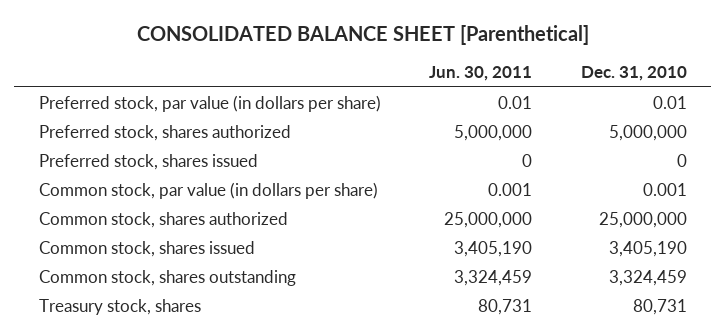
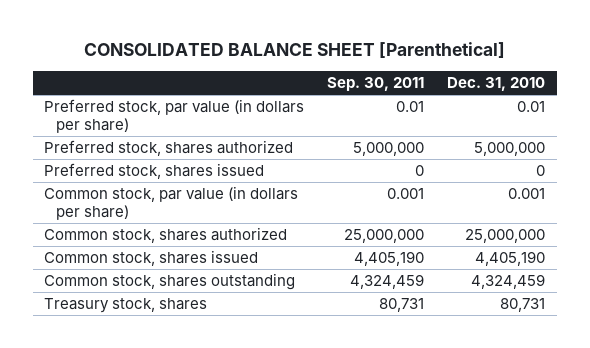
[429,66,533,82] Jun. 30, 2011 -> none
none -> [327,77,425,92] Sep. 30, 2011
[608,240,687,257] 3,405,190 -> [475,250,546,266] 4,405,190
[608,269,687,286] 3,324,459 -> [471,273,546,289] 4,324,459

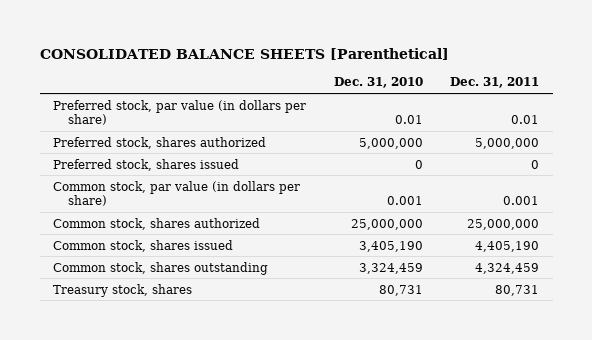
[83,42,505,59] CONSOLIDATED BALANCE SHEET [Parenthetical] -> [39,47,449,60] CONSOLIDATED BALANCE SHEETS [Parenthetical]
[327,77,425,92] Sep. 30, 2011 -> none
none -> [449,77,539,89] Dec. 31, 2011
[475,250,546,266] 4,405,190 -> [358,240,423,252] 3,405,190
[471,273,546,289] 4,324,459 -> [358,262,423,274] 3,324,459

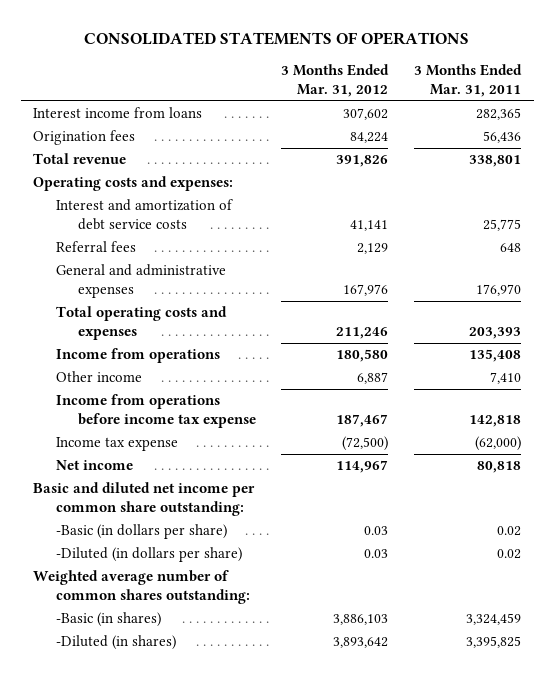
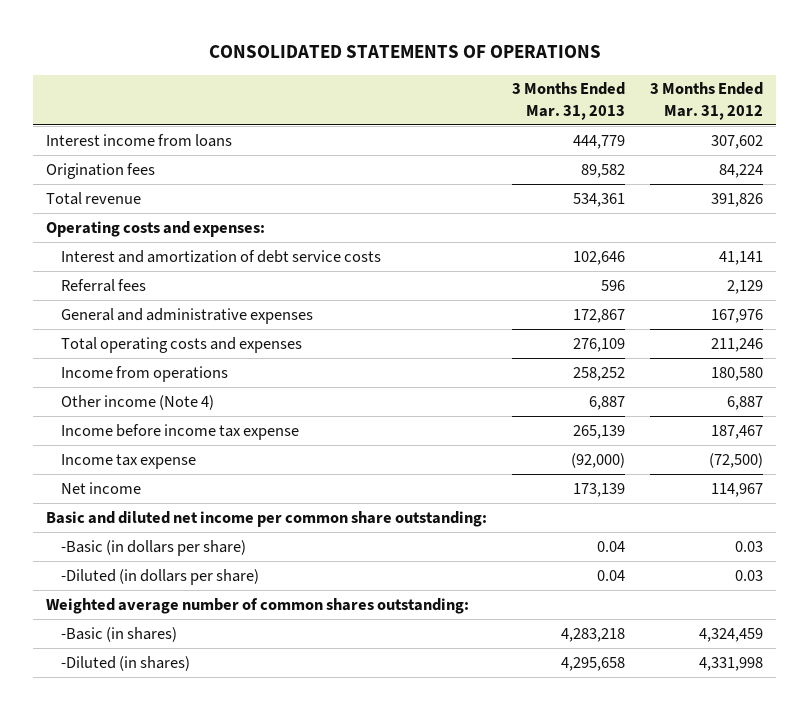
[413,64,522,98] 3 Months Ended Mar. 31, 2011 -> none
none -> [512,82,626,120] 3 Months Ended Mar. 31, 2013
[55,371,142,383] Other income -> [60,394,214,410] Other income (Note 4)
[55,394,257,429] Income from operations before income tax expense -> [60,423,299,440] Income before income tax expense
[333,614,389,626] 3,886,103 -> [699,627,764,642] 4,324,459
[333,637,389,649] 3,893,642 -> [699,656,764,671] 4,331,998

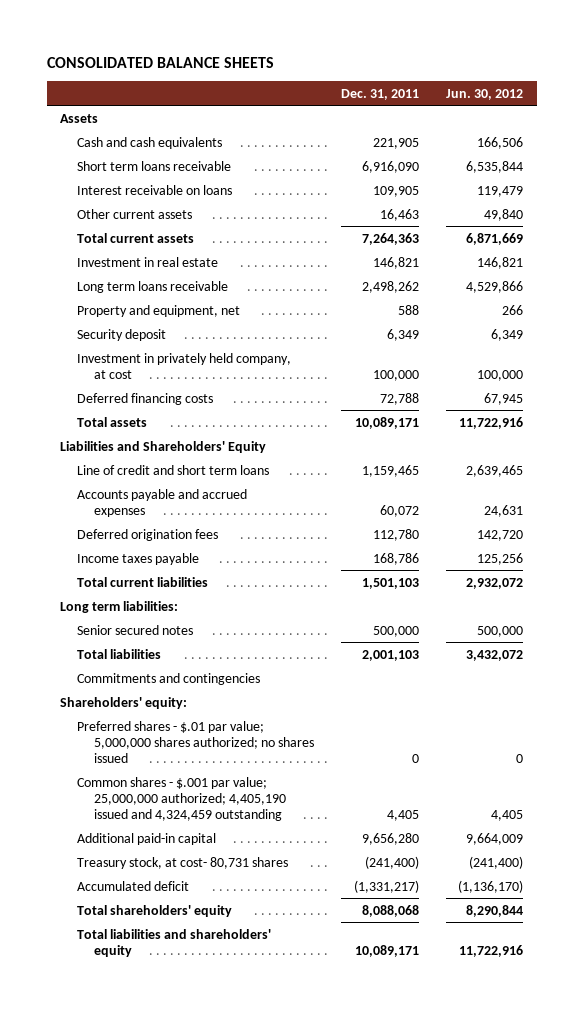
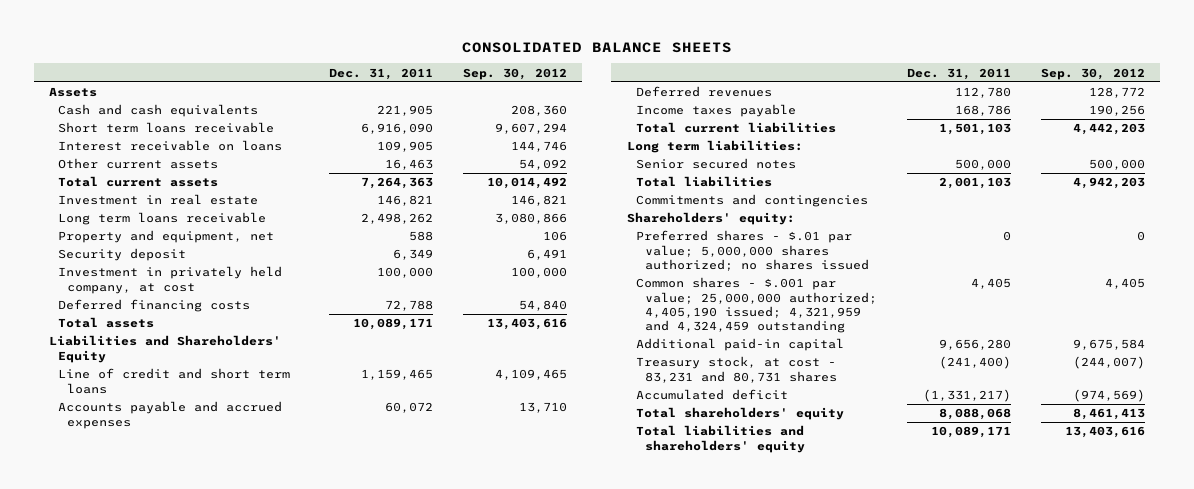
[446,88,524,100] Jun. 30, 2012 -> none
none -> [463,67,568,80] Sep. 30, 2012
[77,528,219,541] Deferred origination fees -> [635,86,772,98] Deferred revenues
[77,776,287,821] Common shares - $.001 par value; 25,000,000 authorized; 4,405,190 issued and 4,324,459 outstanding -> [635,277,877,334] Common shares - $.001 par value; 25,000,000 authorized; 4,405,190 issued; 4,321,959 and 4,324,459 outstanding
[77,856,289,869] Treasury stock, at cost- 80,731 shares -> [635,356,837,383] Treasury stock, at cost - 83,231 and 80,731 shares

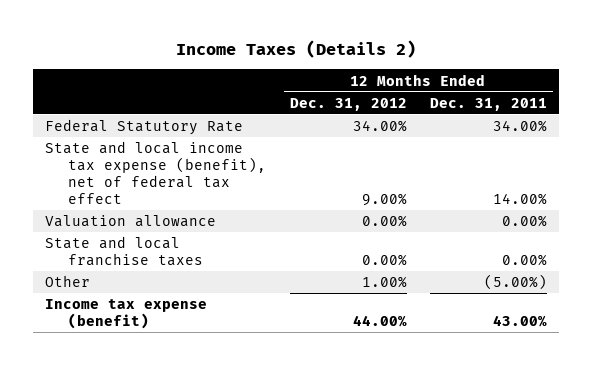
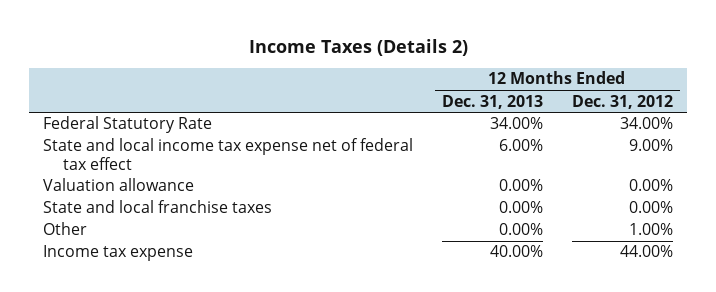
[430,97,548,111] Dec. 31, 2011 -> none
none -> [441,94,543,109] Dec. 31, 2013
[45,141,266,205] State and local income tax expense (benefit), net of federal tax effect -> [43,138,414,170] State and local income tax expense net of federal tax effect
[45,299,208,330] Income tax expense (benefit) -> [43,245,194,262] Income tax expense

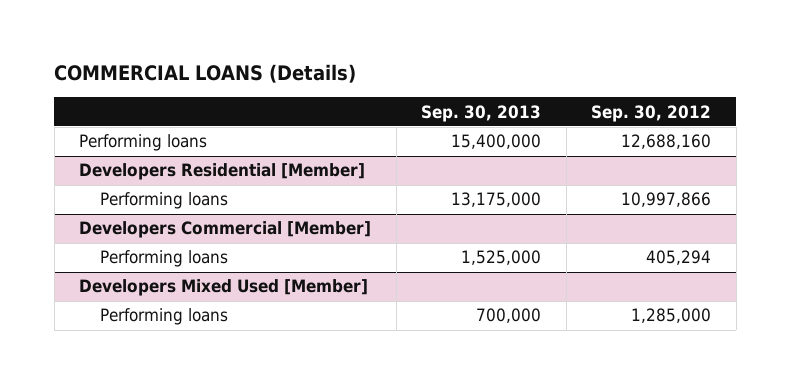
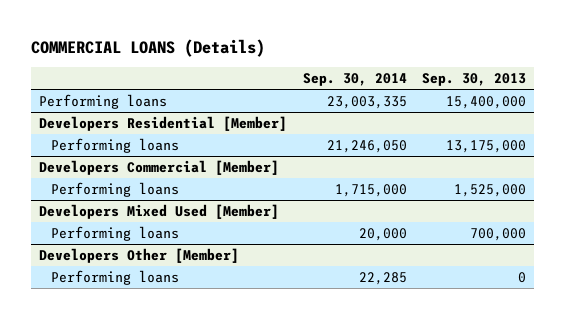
[591,104,712,122] Sep. 30, 2012 -> none
none -> [302,73,407,87] Sep. 30, 2014
none -> [38,247,239,263] Developers Other [Member]
none -> [50,269,179,285] Performing loans

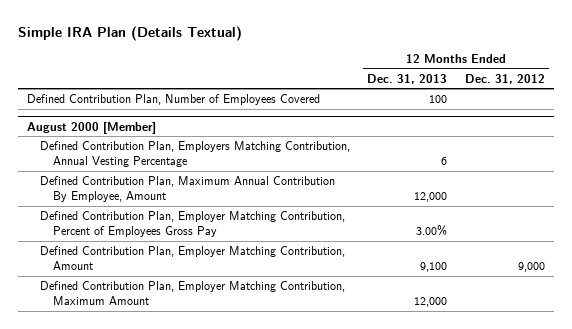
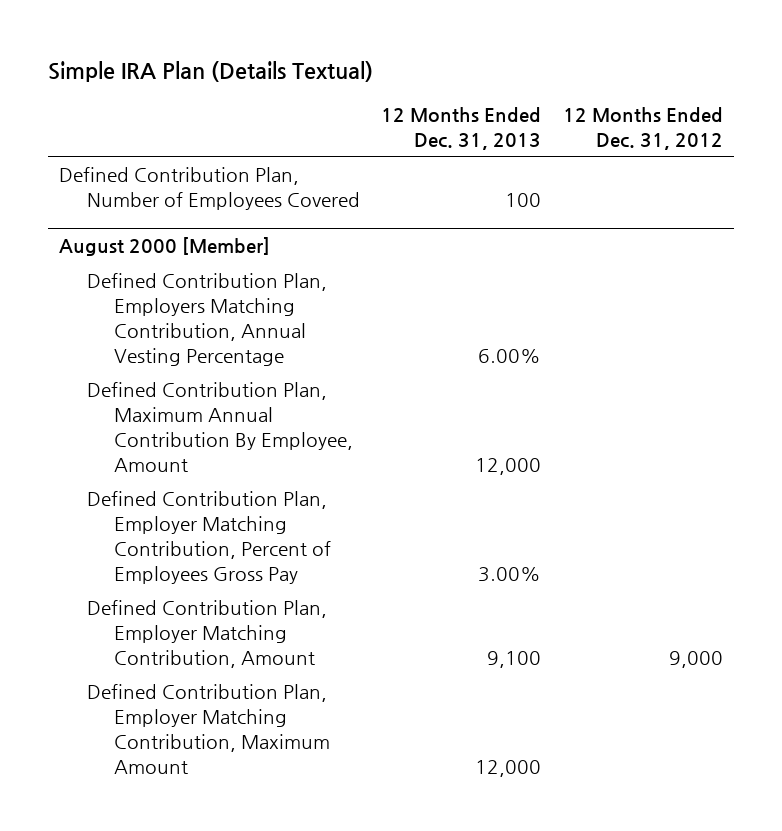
[441,157,448,166] 6 -> [478,348,542,363] 6.00%

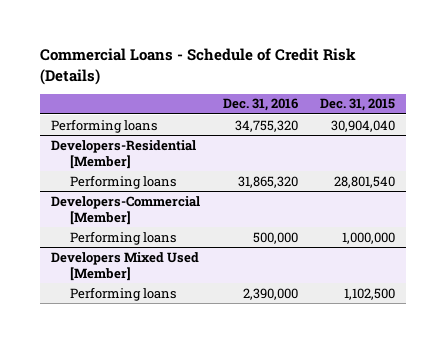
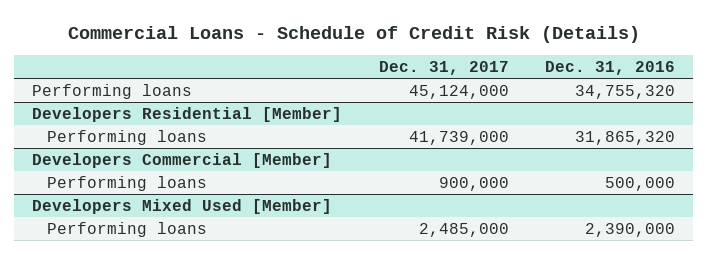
[320,98,396,112] Dec. 31, 2015 -> none
none -> [378,60,509,75] Dec. 31, 2017
[51,139,197,169] Developers-Residential [Member] -> [32,106,343,122] Developers Residential [Member]
[51,195,201,225] Developers-Commercial [Member] -> [32,152,333,168] Developers Commercial [Member]

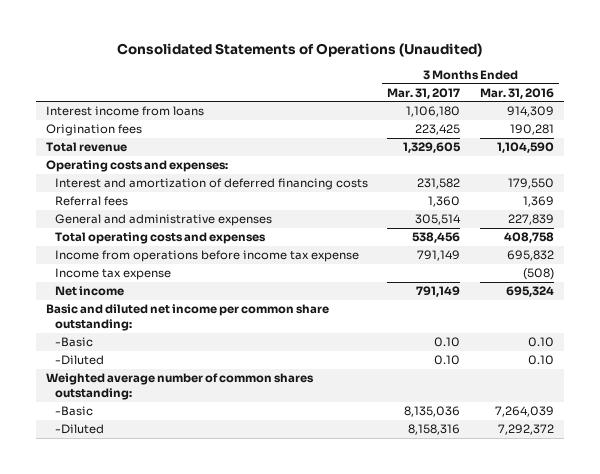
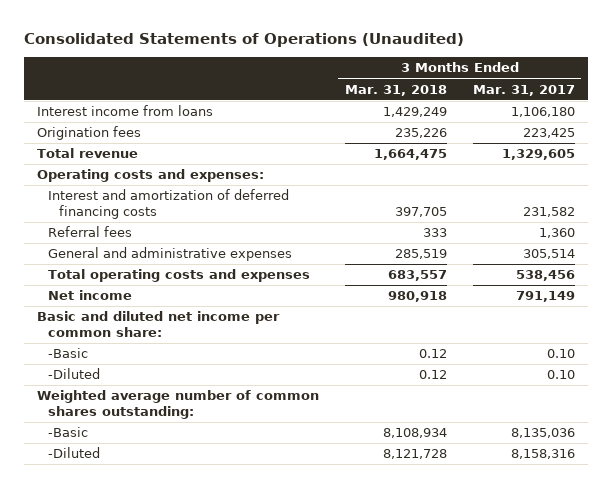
[479,87,554,99] Mar. 31, 2016 -> none
none -> [344,84,447,96] Mar. 31, 2018
[54,250,359,263] Income from operations before income tax expense -> none
[54,268,171,281] Income tax expense -> none
[45,304,329,332] Basic and diluted net income per common share outstanding: -> [36,311,280,337] Basic and diluted net income per common share:

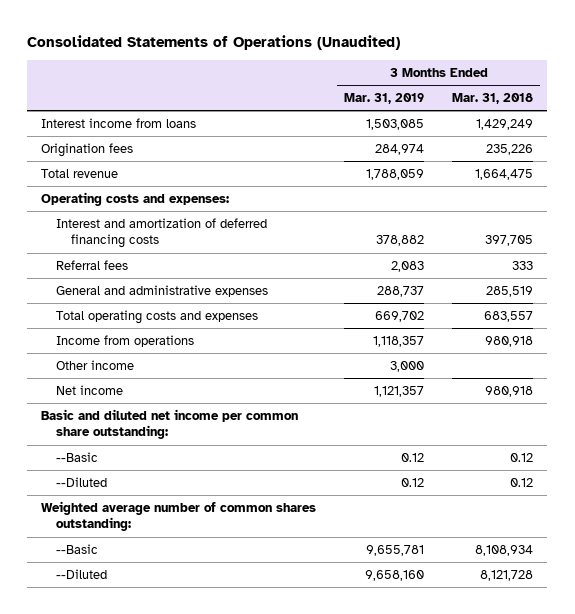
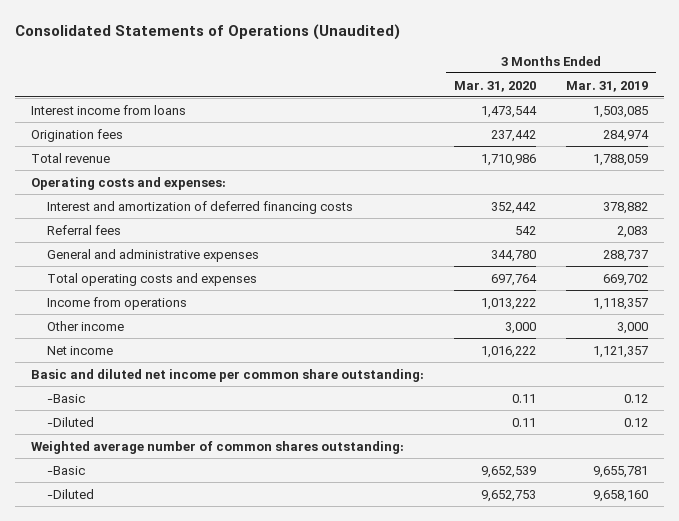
[452,93,534,105] Mar. 31, 2018 -> none
none -> [453,80,536,92] Mar. 31, 2020
[56,451,99,462] --Basic -> [47,393,86,403] -Basic
[56,476,108,487] --Diluted -> [47,416,95,427] -Diluted
[56,543,99,554] --Basic -> [47,465,86,475] -Basic
[56,568,108,579] --Diluted -> [47,488,95,499] -Diluted

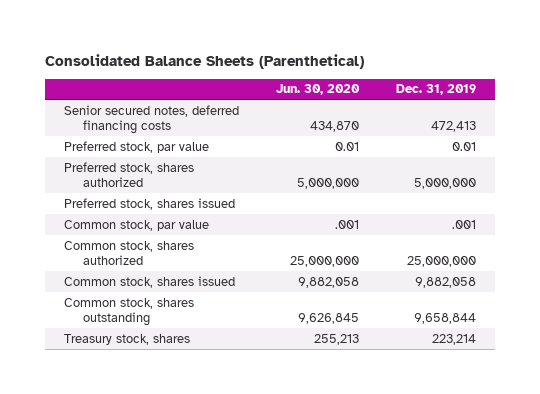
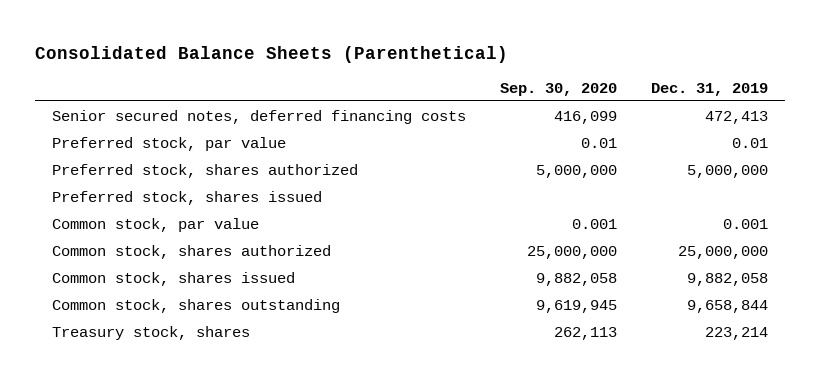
[275,84,360,96] Jun. 30, 2020 -> none
none -> [499,82,617,96] Sep. 30, 2020
[451,219,476,229] .001 -> [722,218,768,229] 0.001

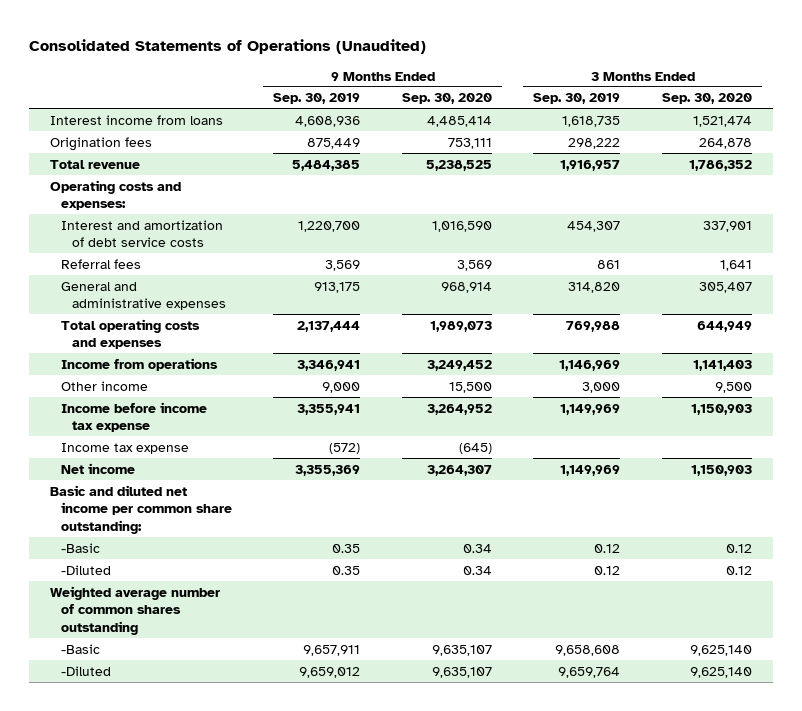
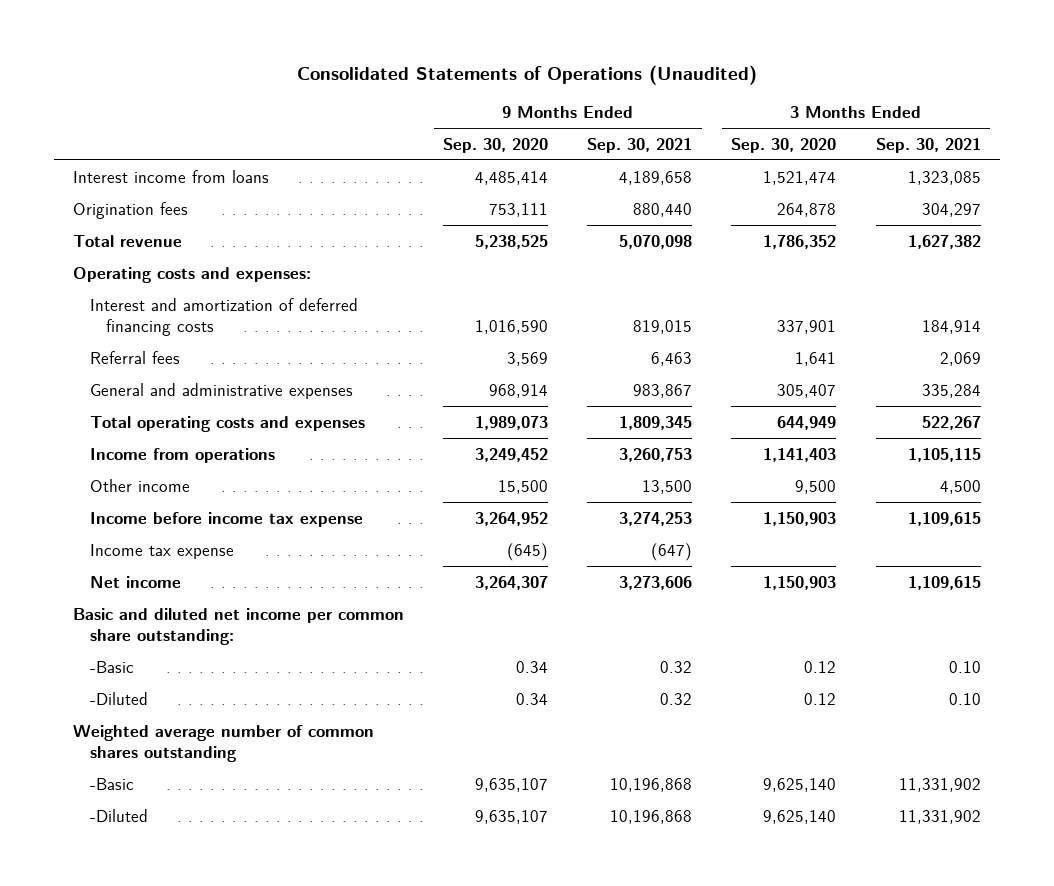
[273,93,361,105] Sep. 30, 2019 -> none
[533,93,621,105] Sep. 30, 2019 -> none
none -> [587,137,693,153] Sep. 30, 2021
none -> [875,137,981,153] Sep. 30, 2021
[61,219,224,248] Interest and amortization of debt service costs -> [89,297,358,336] Interest and amortization of deferred financing costs

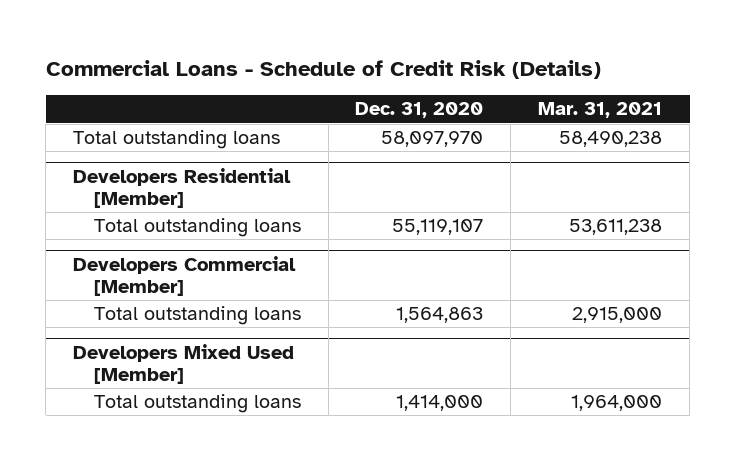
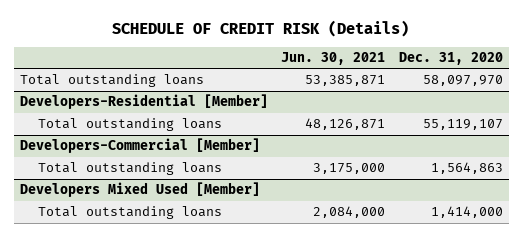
[45,59,601,79] Commercial Loans - Schedule of Credit Risk (Details) -> [112,19,410,37] SCHEDULE OF CREDIT RISK (Details)
[538,102,663,119] Mar. 31, 2021 -> none
none -> [281,51,386,65] Jun. 30, 2021
[73,167,292,208] Developers Residential [Member] -> [20,94,269,110] Developers-Residential [Member]
[73,255,297,296] Developers Commercial [Member] -> [20,138,261,154] Developers-Commercial [Member]

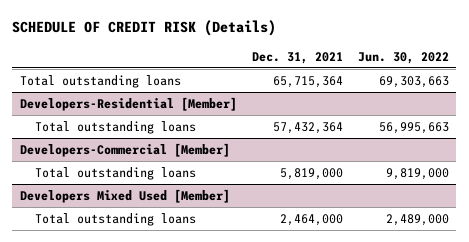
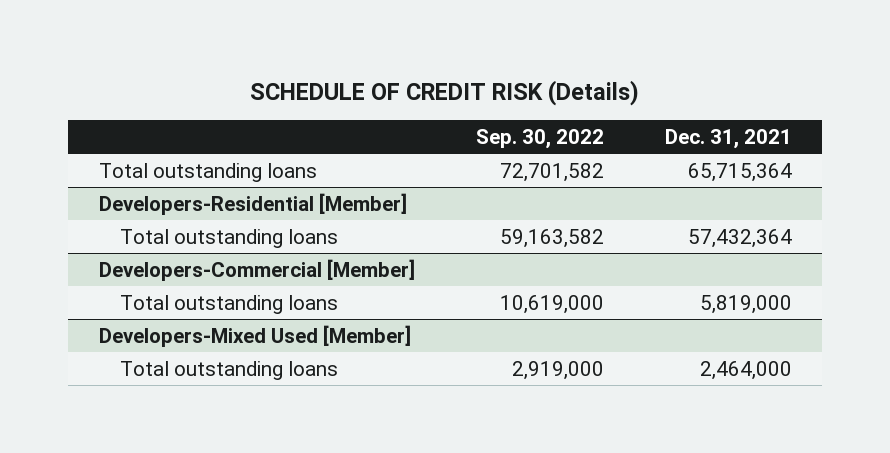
[357,51,449,64] Jun. 30, 2022 -> none
none -> [475,128,604,149] Sep. 30, 2022
[19,188,230,203] Developers Mixed Used [Member] -> [98,324,411,347] Developers-Mixed Used [Member]

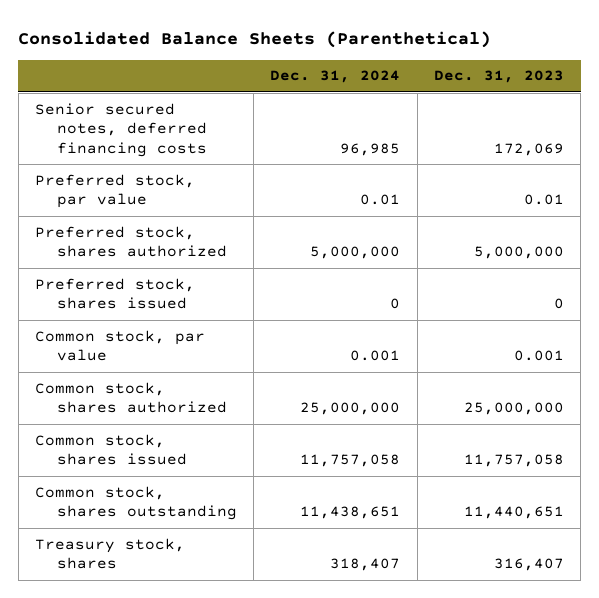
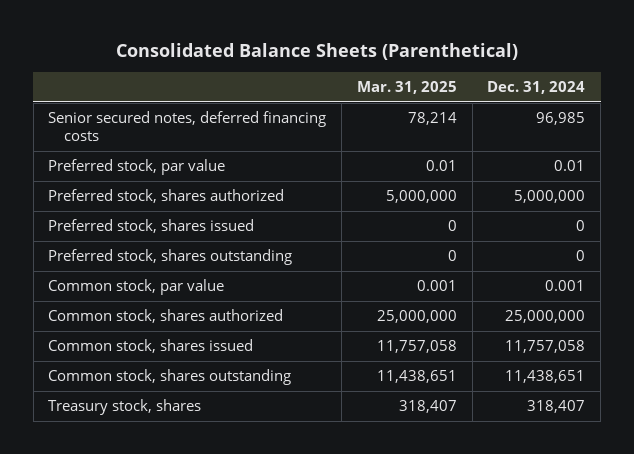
[433,70,564,84] Dec. 31, 2023 -> none
none -> [356,81,457,95] Mar. 31, 2025
none -> [48,249,293,266] Preferred stock, shares outstanding

